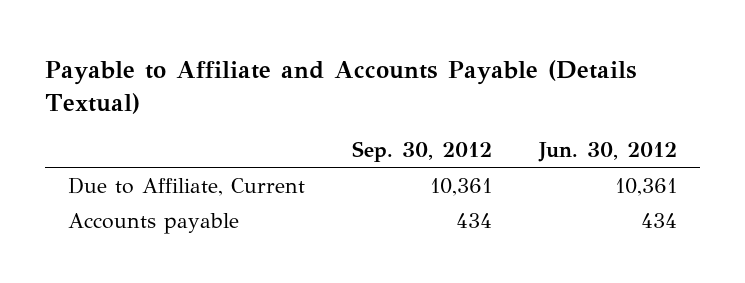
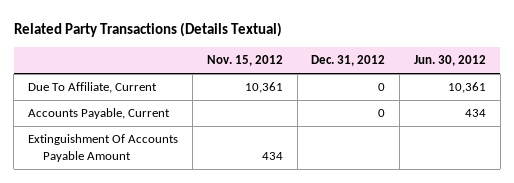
[44,59,637,114] Payable to Affiliate and Accounts Payable (Details Textual) -> [13,21,282,37] Related Party Transactions (Details Textual)
[352,141,493,163] Sep. 30, 2012 -> none
none -> [206,55,283,67] Nov. 15, 2012
none -> [311,55,386,67] Dec. 31, 2012
[68,177,306,197] Due to Affiliate, Current -> [27,82,157,94] Due To Affiliate, Current
[68,213,240,235] Accounts payable -> [27,108,170,120] Accounts Payable, Current
none -> [27,134,178,163] Extinguishment Of Accounts Payable Amount

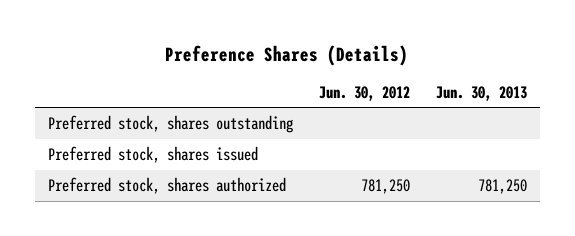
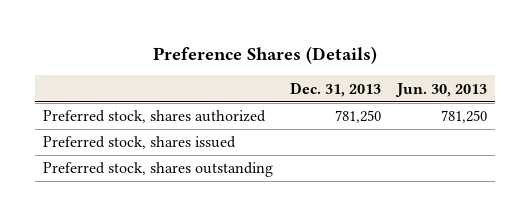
[318,85,410,101] Jun. 30, 2012 -> none
none -> [289,81,381,97] Dec. 31, 2013
[48,146,259,164] Preferred stock, shares issued -> [43,136,237,150] Preferred stock, shares issued
[48,115,294,134] Preferred stock, shares outstanding -> [43,162,274,178] Preferred stock, shares outstanding

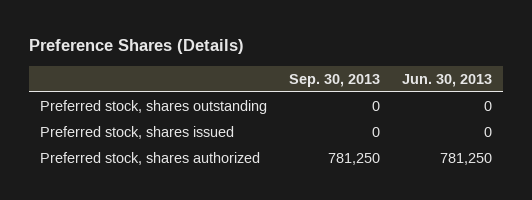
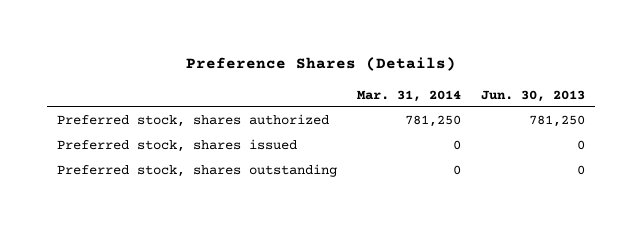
[288,73,380,87] Sep. 30, 2013 -> none
none -> [356,89,461,102] Mar. 31, 2014
[40,126,235,140] Preferred stock, shares issued -> [56,139,297,153] Preferred stock, shares issued
[40,100,268,115] Preferred stock, shares outstanding -> [56,164,337,178] Preferred stock, shares outstanding

